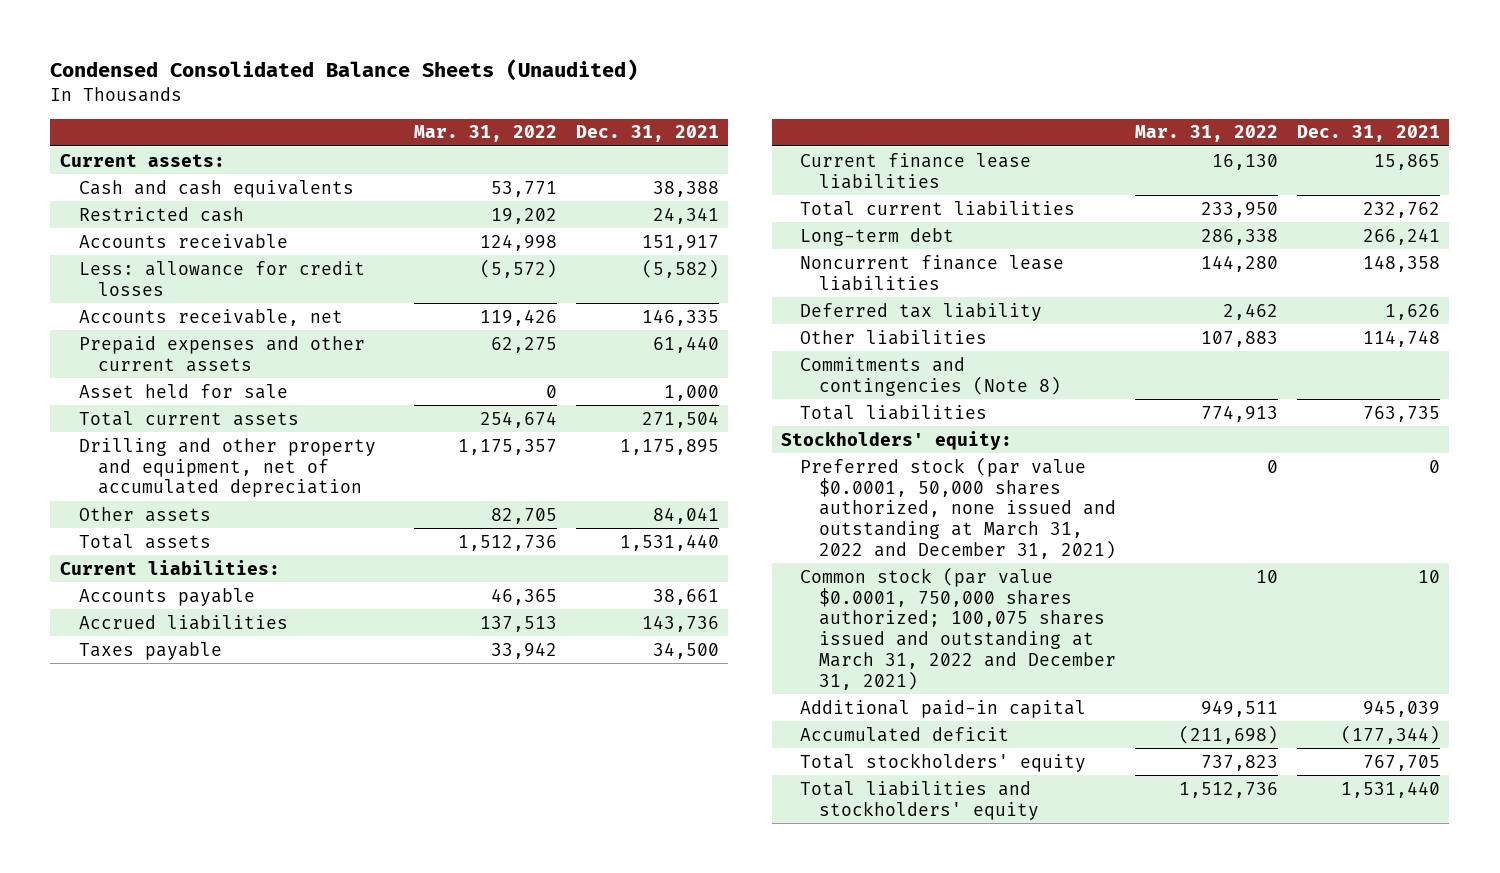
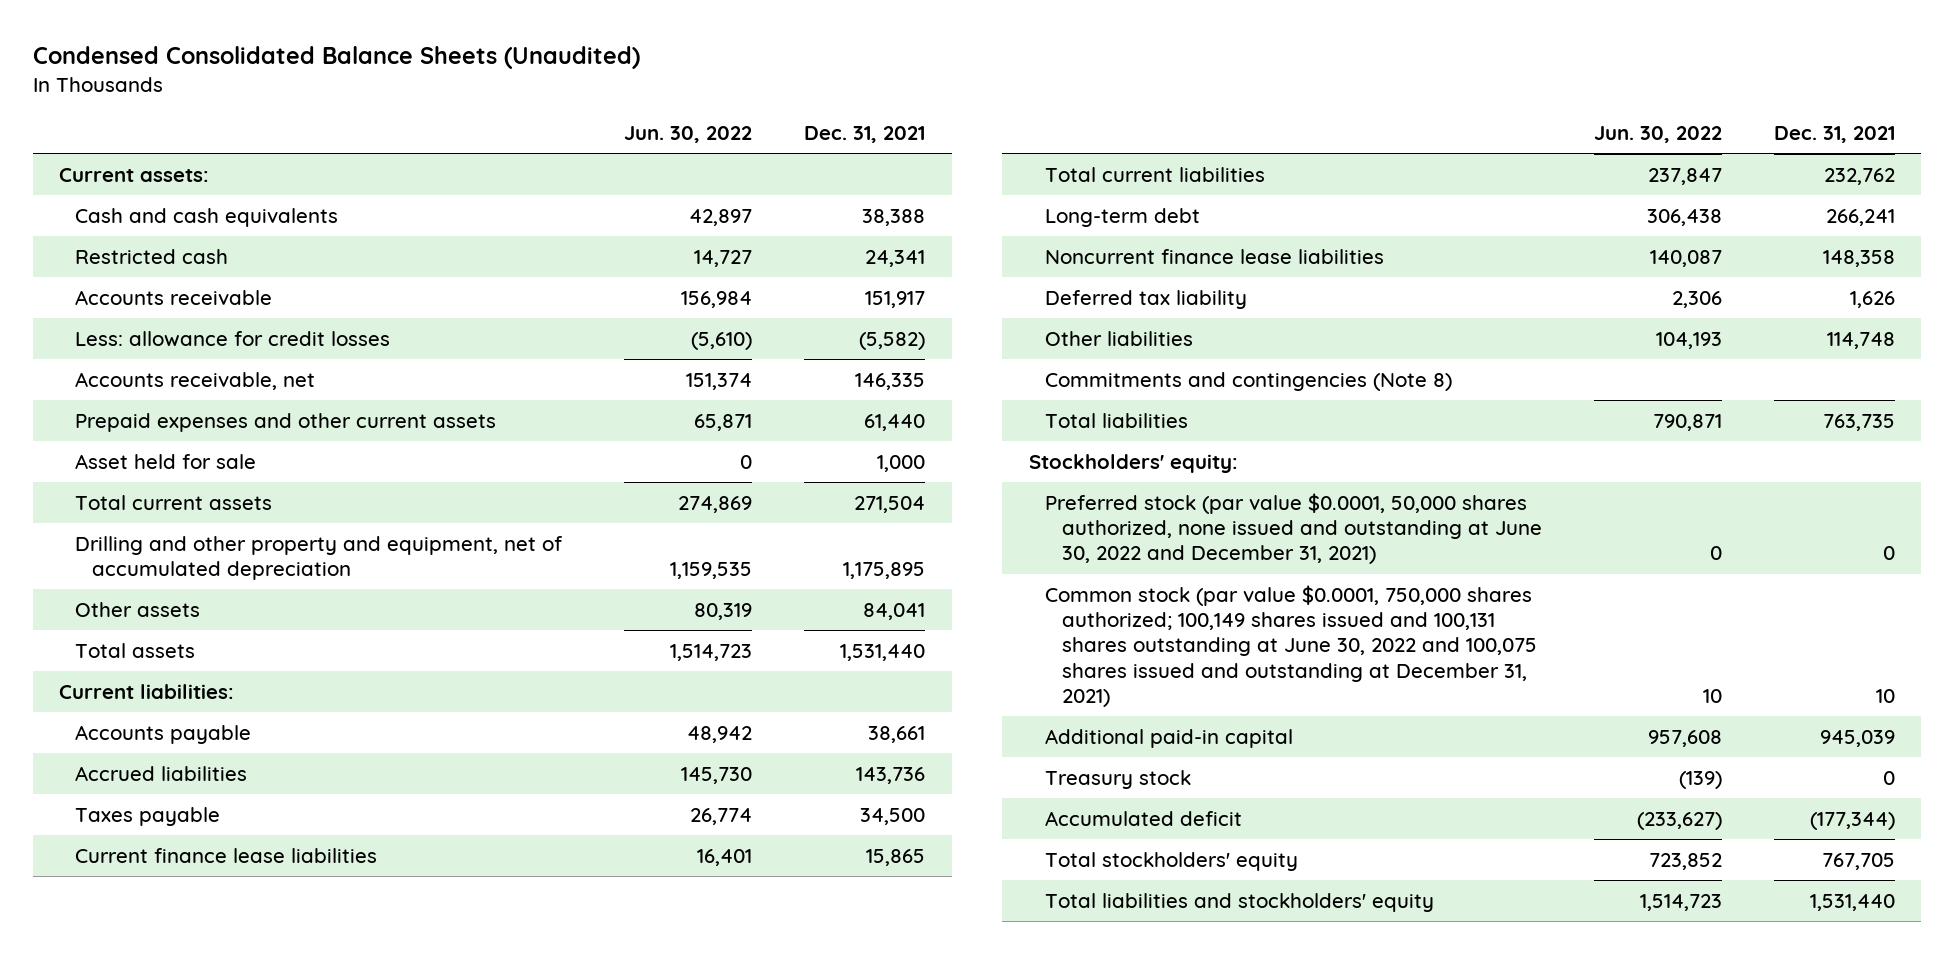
[413,125,557,143] Mar. 31, 2022 -> none
none -> [624,125,753,143] Jun. 30, 2022
[800,456,1117,559] Preferred stock (par value $0.0001, 50,000 shares authorized, none issued and outstanding at March 31, 2022 and December 31, 2021) -> [1045,492,1542,565] Preferred stock (par value $0.0001, 50,000 shares authorized, none issued and outstanding at June 30, 2022 and December 31, 2021)
[800,566,1117,690] Common stock (par value $0.0001, 750,000 shares authorized; 100,075 shares issued and outstanding at March 31, 2022 and December 31, 2021) -> [1045,584,1537,708] Common stock (par value $0.0001, 750,000 shares authorized; 100,149 shares issued and 100,131 shares outstanding at June 30, 2022 and 100,075 shares issued and outstanding at December 31, 2021)
none -> [1045,769,1192,789] Treasury stock

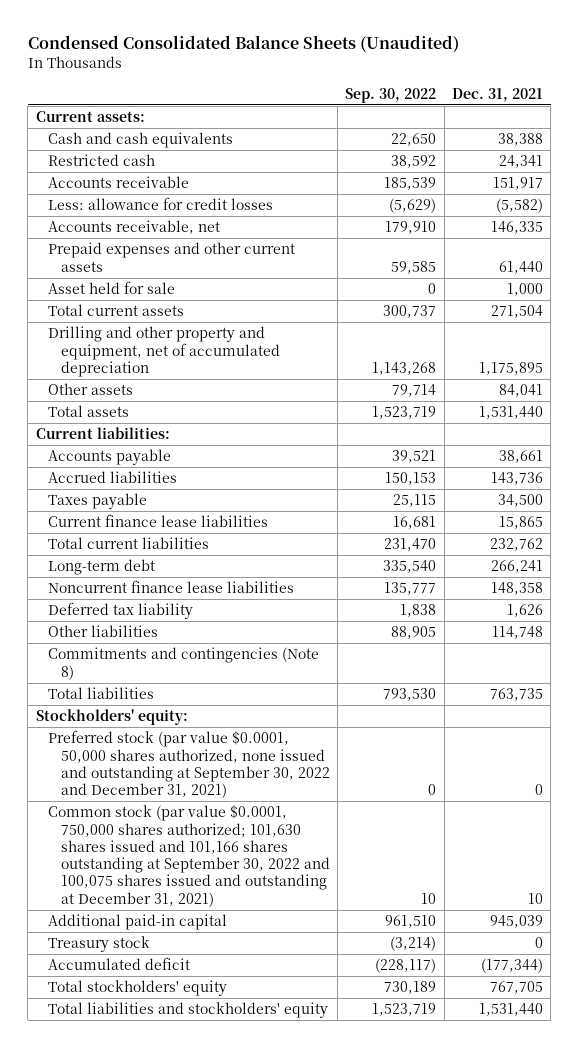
[624,125,753,143] Jun. 30, 2022 -> none
none -> [345,87,437,103] Sep. 30, 2022
[1045,492,1542,565] Preferred stock (par value $0.0001, 50,000 shares authorized, none issued and outstanding at June 30, 2022 and December 31, 2021) -> [48,730,330,799] Preferred stock (par value $0.0001, 50,000 shares authorized, none issued and outstanding at September 30, 2022 and December 31, 2021)
[1045,584,1537,708] Common stock (par value $0.0001, 750,000 shares authorized; 100,149 shares issued and 100,131 shares outstanding at June 30, 2022 and 100,075 shares issued and outstanding at December 31, 2021) -> [48,805,330,907] Common stock (par value $0.0001, 750,000 shares authorized; 101,630 shares issued and 101,166 shares outstanding at September 30, 2022 and 100,075 shares issued and outstanding at December 31, 2021)

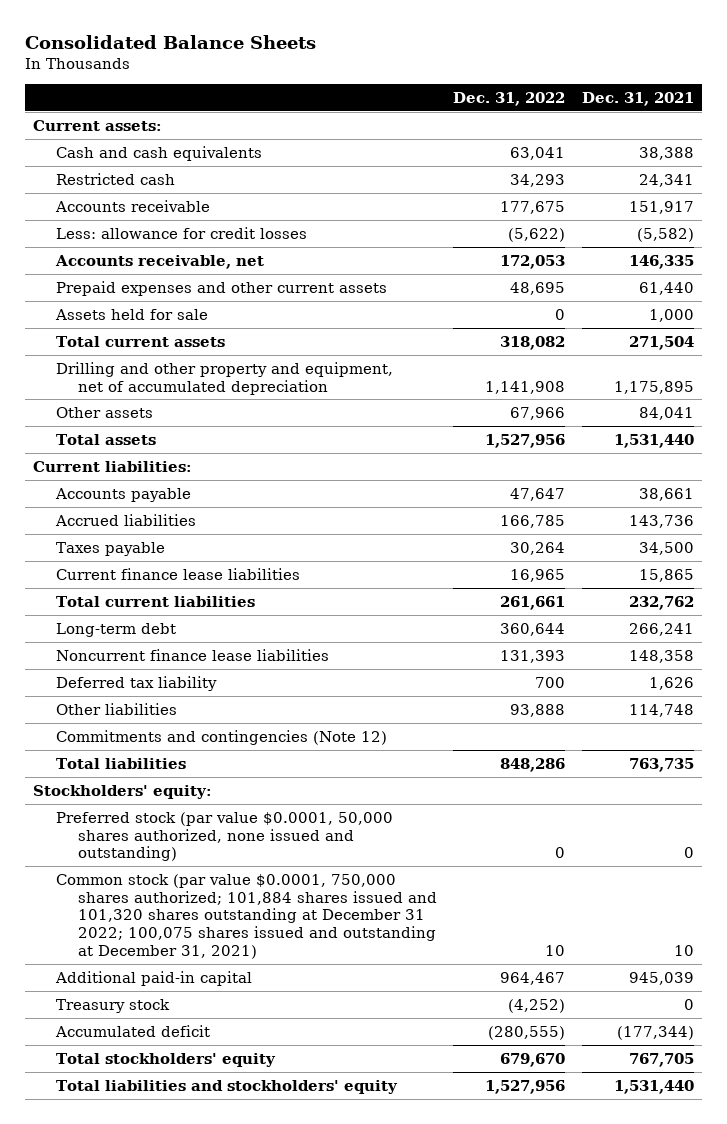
[27,35,459,54] Condensed Consolidated Balance Sheets (Unaudited) -> [25,34,317,49] Consolidated Balance Sheets
[345,87,437,103] Sep. 30, 2022 -> none
none -> [453,91,566,106] Dec. 31, 2022
[48,281,176,295] Asset held for sale -> [54,308,208,320] Assets held for sale
[48,647,320,680] Commitments and contingencies (Note 8) -> [55,729,387,745] Commitments and contingencies (Note 12)
[48,730,330,799] Preferred stock (par value $0.0001, 50,000 shares authorized, none issued and outstanding at September 30, 2022 and December 31, 2021) -> [55,811,393,862] Preferred stock (par value $0.0001, 50,000 shares authorized, none issued and outstanding)
[48,805,330,907] Common stock (par value $0.0001, 750,000 shares authorized; 101,630 shares issued and 101,166 shares outstanding at September 30, 2022 and 100,075 shares issued and outstanding at December 31, 2021) -> [55,873,438,960] Common stock (par value $0.0001, 750,000 shares authorized; 101,884 shares issued and 101,320 shares outstanding at December 31 2022; 100,075 shares issued and outstanding at December 31, 2021)

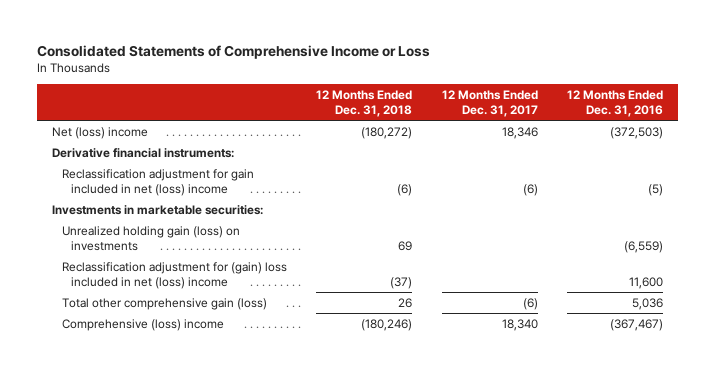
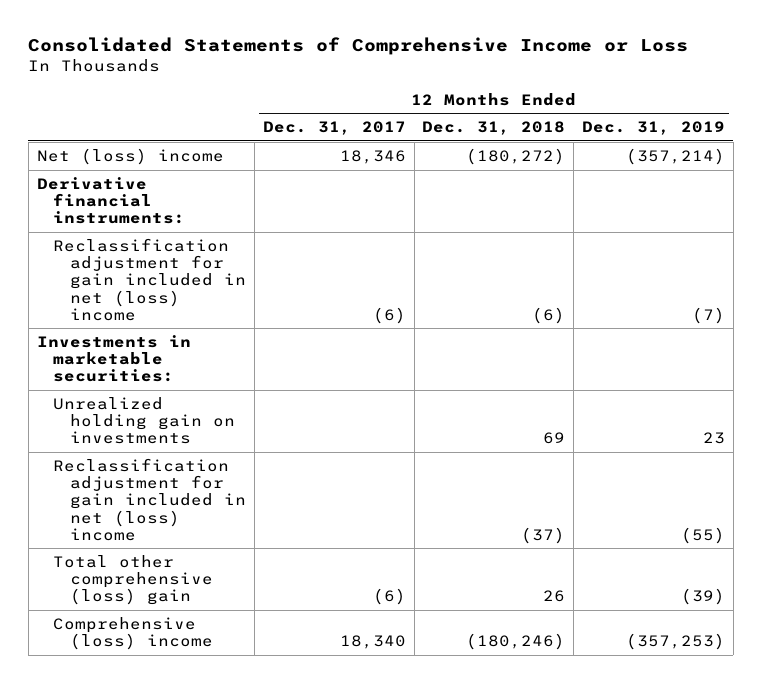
[567,90,664,118] 12 Months Ended Dec. 31, 2016 -> none
none -> [581,121,725,136] Dec. 31, 2019
[61,225,240,251] Unrealized holding gain (loss) on investments -> [53,396,236,445] Unrealized holding gain on investments
[61,261,287,289] Reclassification adjustment for (gain) loss included in net (loss) income -> [53,457,247,541] Reclassification adjustment for gain included in net (loss) income
[61,297,267,310] Total other comprehensive gain (loss) -> [53,554,214,606] Total other comprehensive (loss) gain

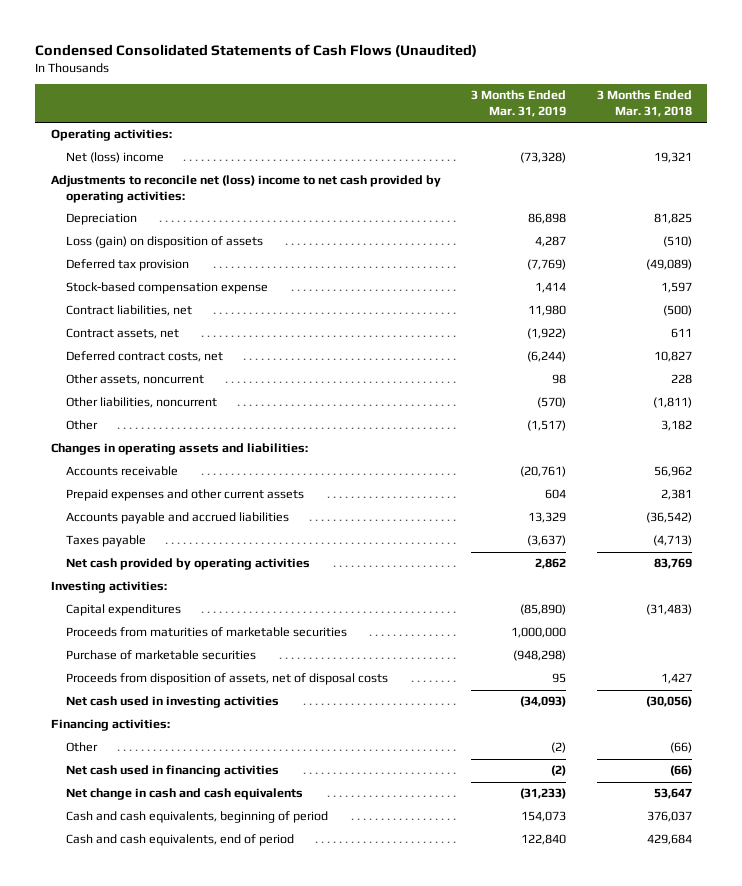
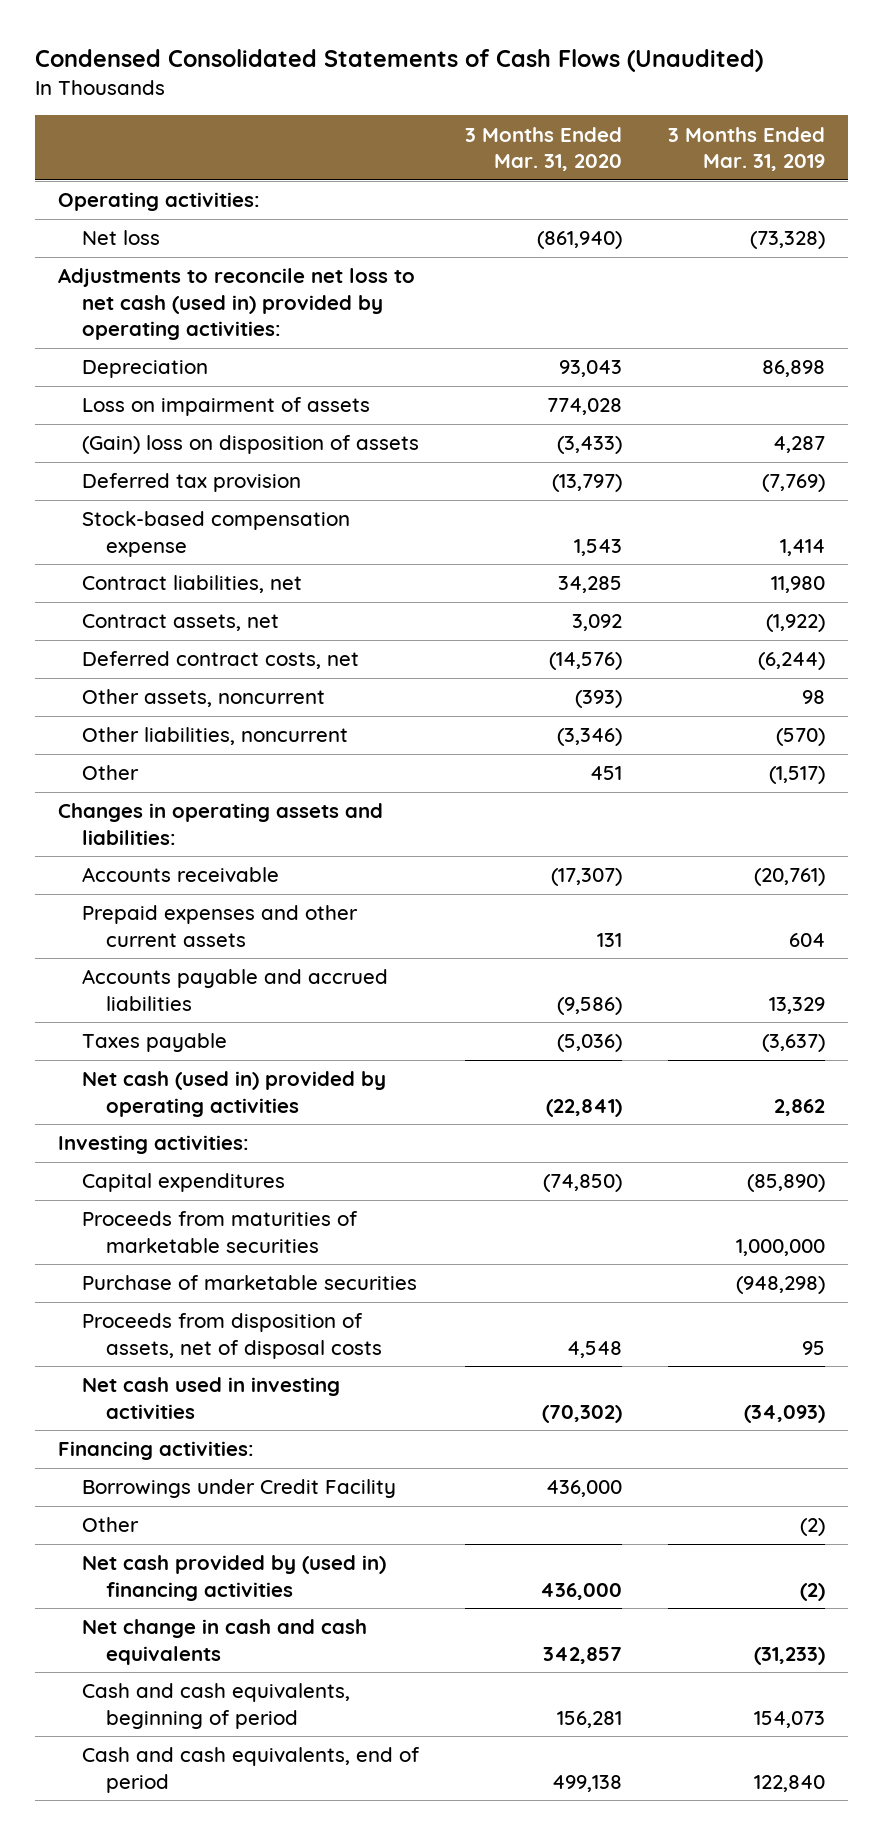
[596,90,692,118] 3 Months Ended Mar. 31, 2018 -> none
none -> [465,126,623,172] 3 Months Ended Mar. 31, 2020
[66,152,165,164] Net (loss) income -> [82,230,161,246] Net loss
[50,175,441,204] Adjustments to reconcile net (loss) income to net cash provided by operating activities: -> [58,268,416,340] Adjustments to reconcile net loss to net cash (used in) provided by operating activities:
none -> [82,397,371,417] Loss on impairment of assets
[66,236,264,249] Loss (gain) on disposition of assets -> [82,435,420,455] (Gain) loss on disposition of assets
[66,558,311,571] Net cash provided by operating activities -> [82,1071,387,1117] Net cash (used in) provided by operating activities
none -> [82,1479,397,1499] Borrowings under Credit Facility
[66,765,280,778] Net cash used in financing activities -> [82,1555,387,1601] Net cash provided by (used in) financing activities

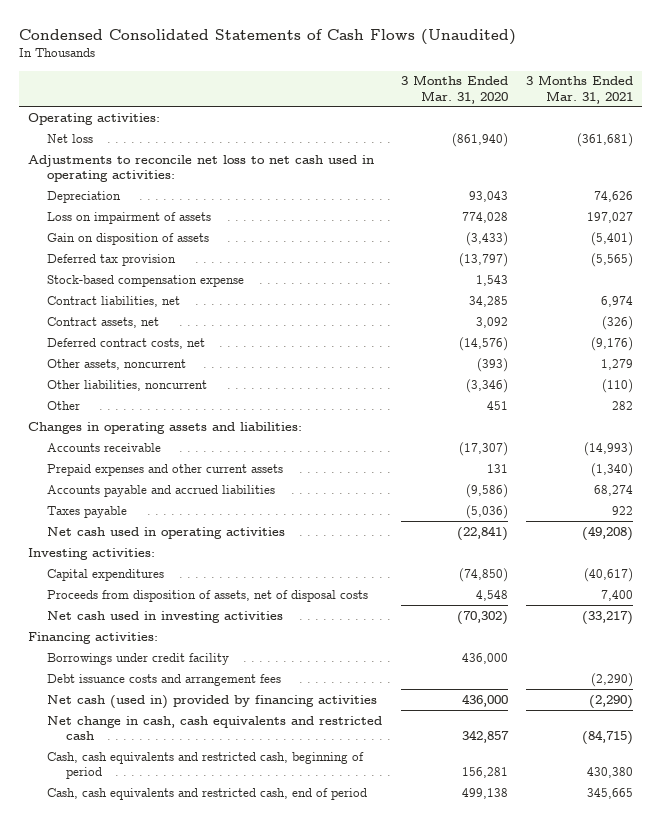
[668,126,826,172] 3 Months Ended Mar. 31, 2019 -> none
none -> [526,75,634,104] 3 Months Ended Mar. 31, 2021
[58,268,416,340] Adjustments to reconcile net loss to net cash (used in) provided by operating activities: -> [28,154,375,183] Adjustments to reconcile net loss to net cash used in operating activities:
[82,435,420,455] (Gain) loss on disposition of assets -> [47,232,210,245] Gain on disposition of assets
[82,1071,387,1117] Net cash (used in) provided by operating activities -> [47,526,286,539] Net cash used in operating activities
[82,1211,359,1253] Proceeds from maturities of marketable securities -> none
[82,1275,418,1291] Purchase of marketable securities -> none
[82,1517,140,1533] Other -> none
[82,1479,397,1499] Borrowings under Credit Facility -> [47,652,230,665] Borrowings under credit facility
none -> [47,673,282,686] Debt issuance costs and arrangement fees
[82,1555,387,1601] Net cash provided by (used in) financing activities -> [47,694,378,709] Net cash (used in) provided by financing activities
[82,1619,368,1665] Net change in cash and cash equivalents -> [47,715,383,741] Net change in cash, cash equivalents and restricted cash
[82,1683,351,1729] Cash and cash equivalents, beginning of period -> [47,751,365,780] Cash, cash equivalents and restricted cash, beginning of period
[82,1747,421,1793] Cash and cash equivalents, end of period -> [47,787,368,800] Cash, cash equivalents and restricted cash, end of period

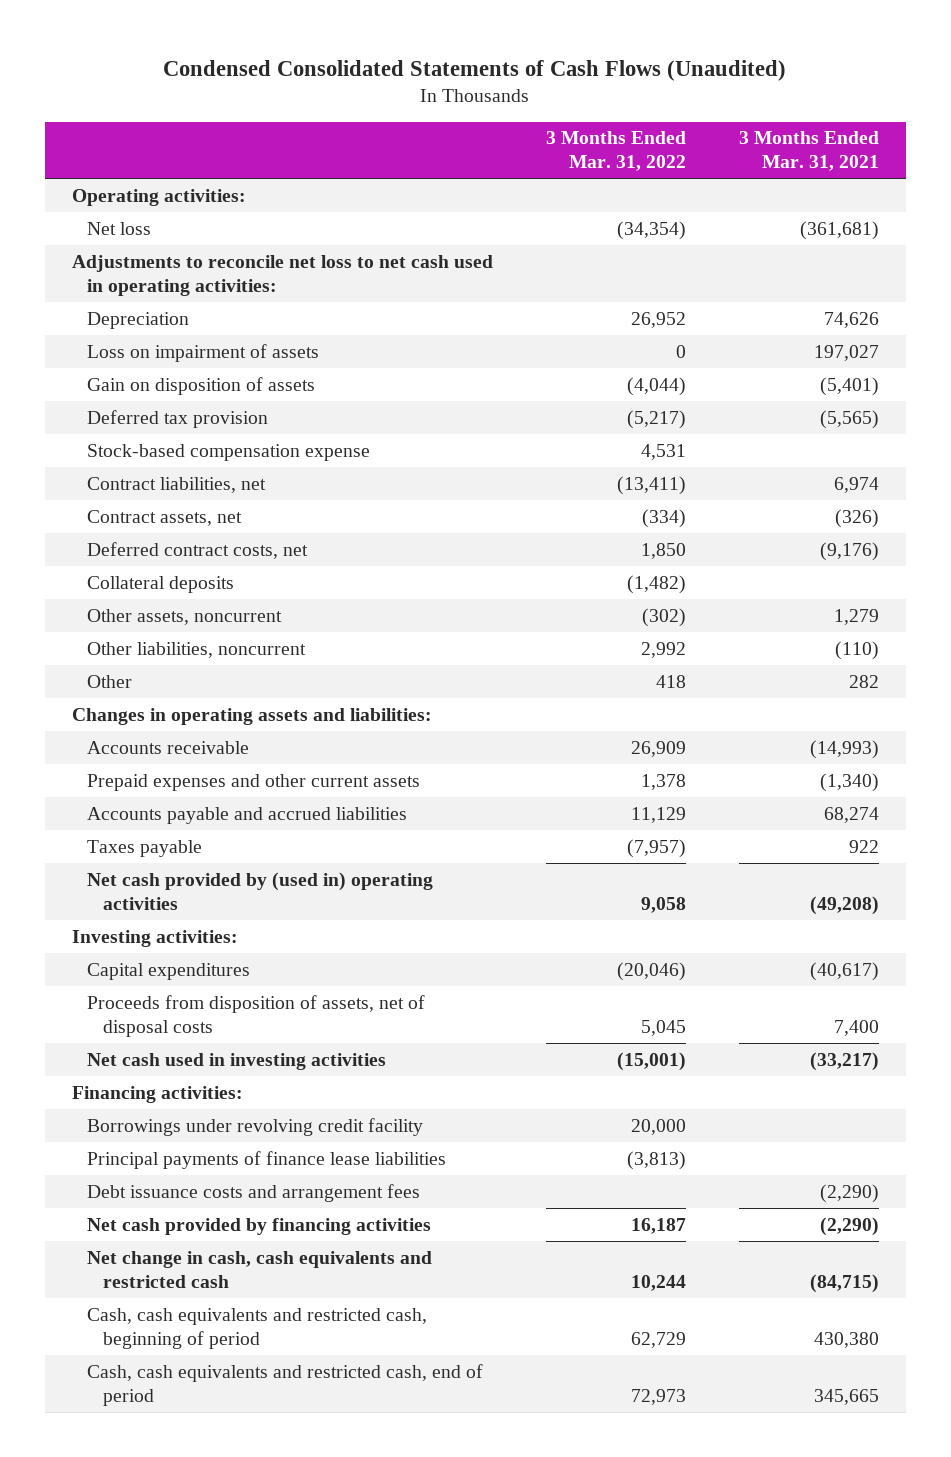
[400,75,508,104] 3 Months Ended Mar. 31, 2020 -> none
none -> [545,131,686,172] 3 Months Ended Mar. 31, 2022
none -> [87,575,235,593] Collateral deposits
[47,526,286,539] Net cash used in operating activities -> [87,871,434,910] Net cash provided by (used in) operating activities
[47,652,230,665] Borrowings under credit facility -> [87,1117,424,1136] Borrowings under revolving credit facility
none -> [87,1150,447,1169] Principal payments of finance lease liabilities
[47,694,378,709] Net cash (used in) provided by financing activities -> [87,1217,432,1235] Net cash provided by financing activities

